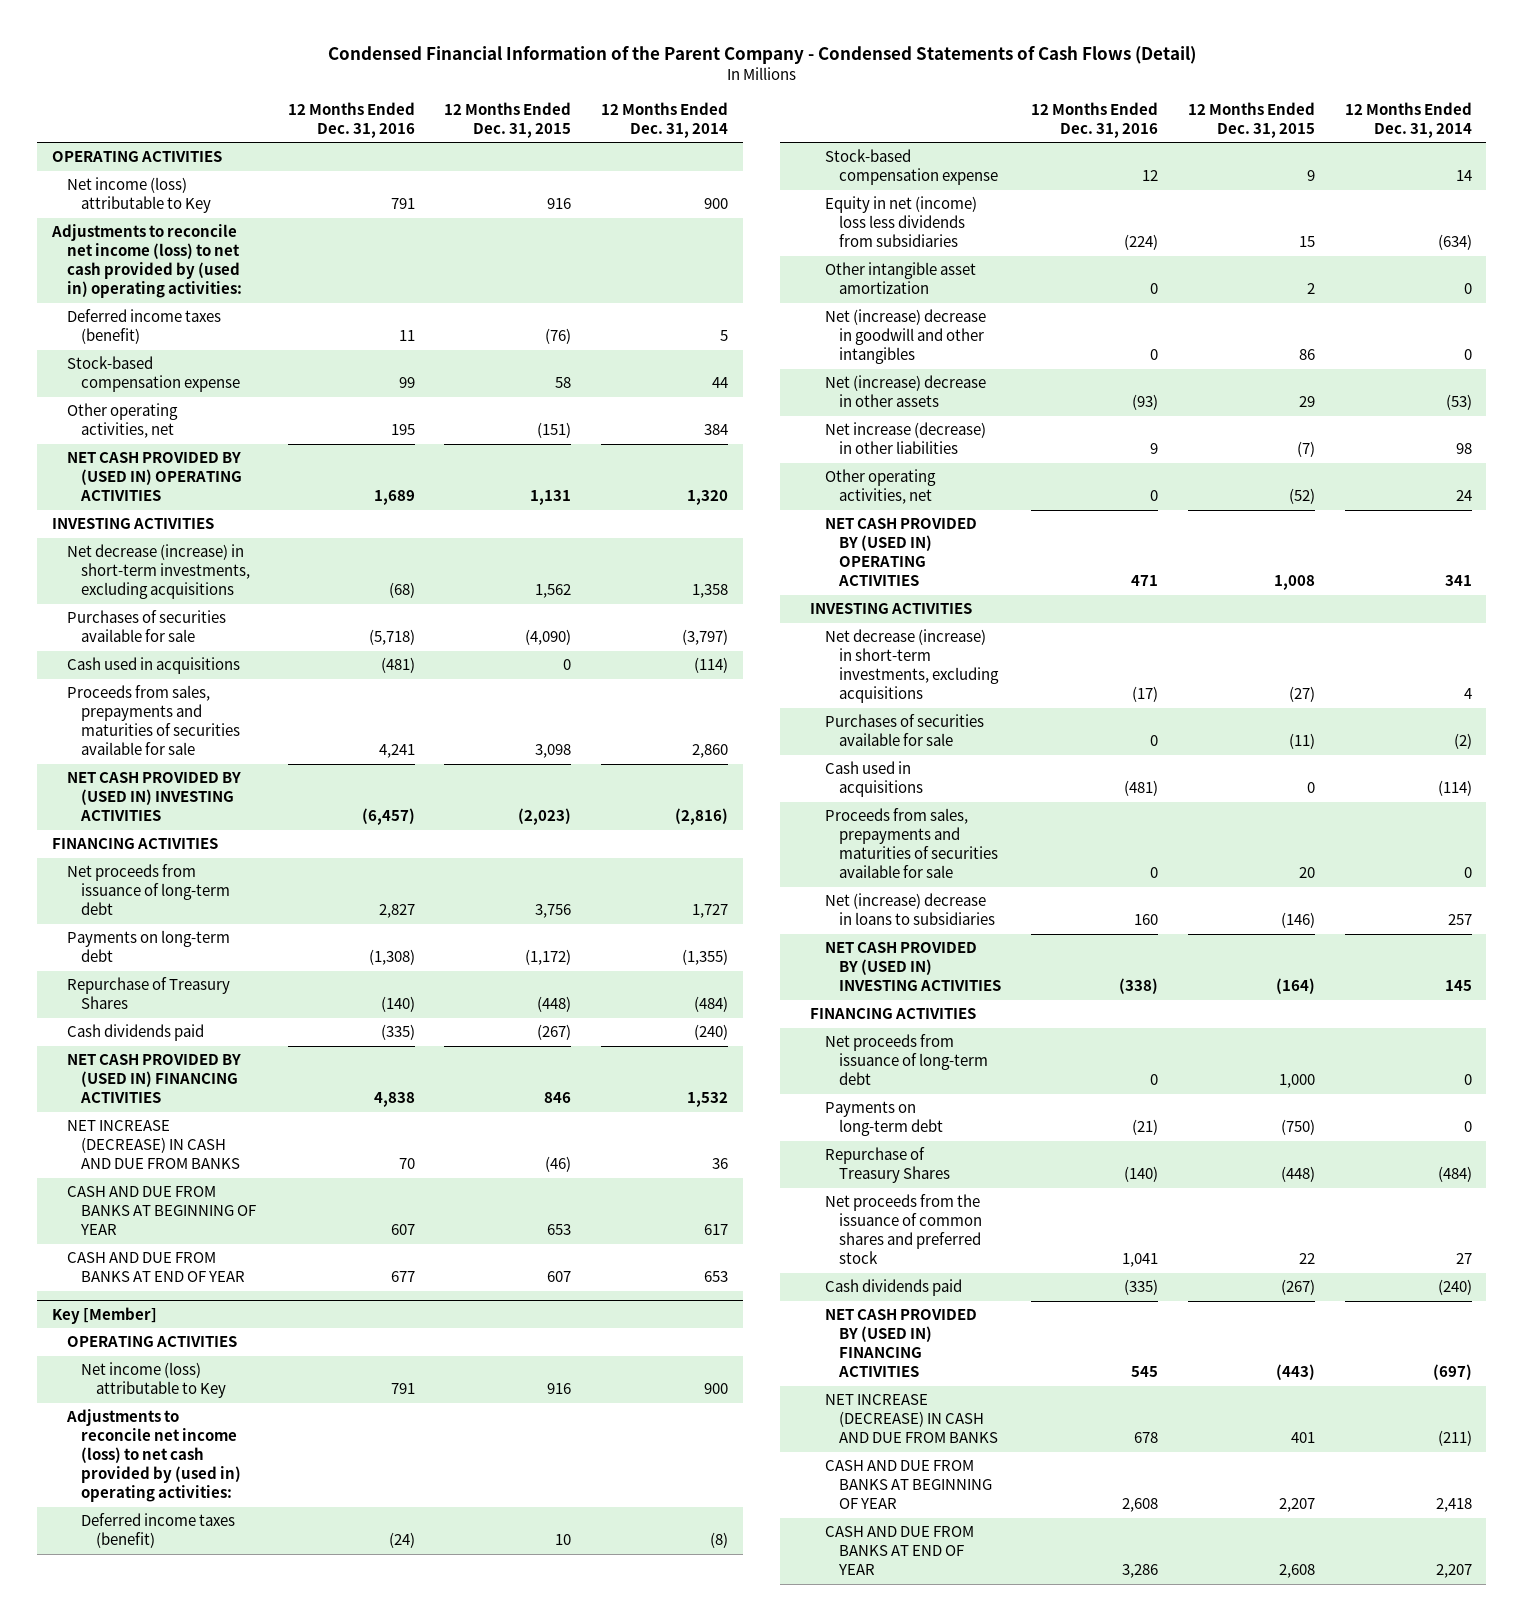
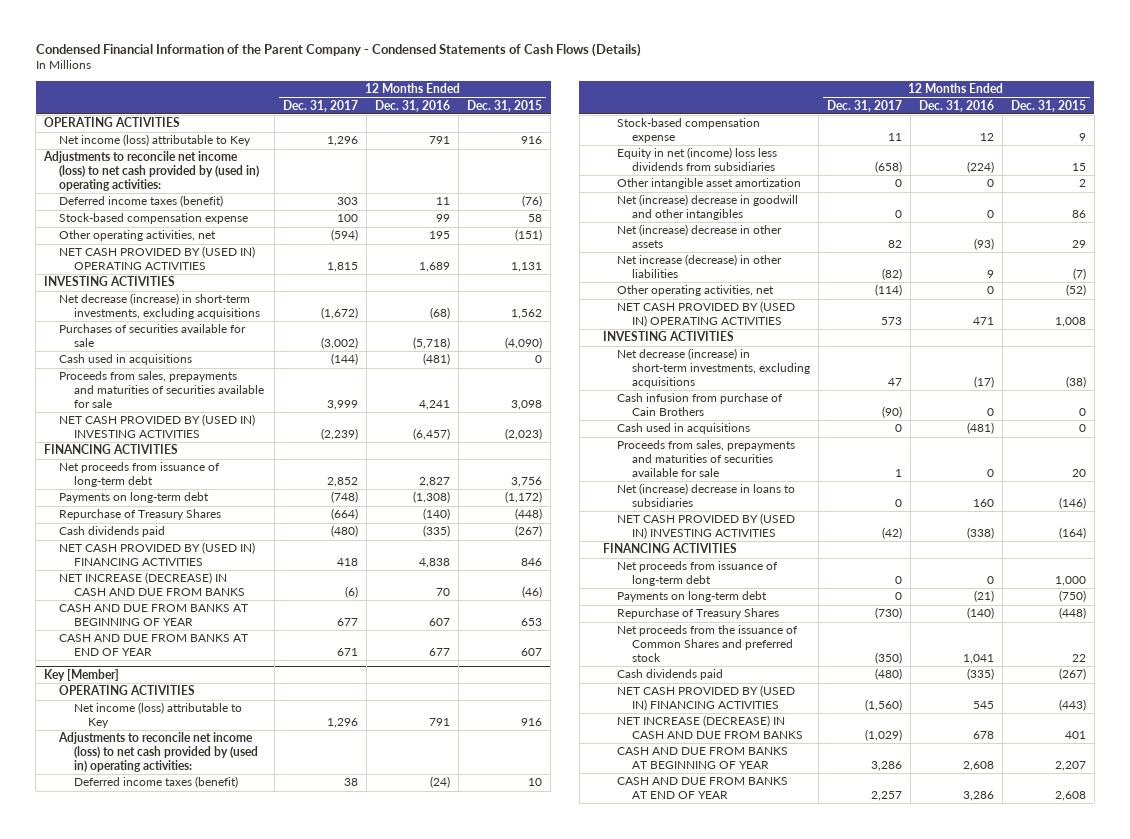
[327,46,1196,65] Condensed Financial Information of the Parent Company - Condensed Statements of Cash Flows (Detail) -> [35,42,641,57] Condensed Financial Information of the Parent Company - Condensed Statements of Cash Flows (Details)
[601,101,729,138] 12 Months Ended Dec. 31, 2014 -> none
none -> [283,99,359,112] Dec. 31, 2017
[824,714,984,747] Purchases of securities available for sale -> none
[1288,686,1315,703] (27) -> [1065,375,1086,388] (38)
none -> [617,393,784,416] Cash infusion from purchase of Cain Brothers
[824,1194,983,1265] Net proceeds from the issuance of common shares and preferred stock -> [617,625,799,662] Net proceeds from the issuance of Common Shares and preferred stock

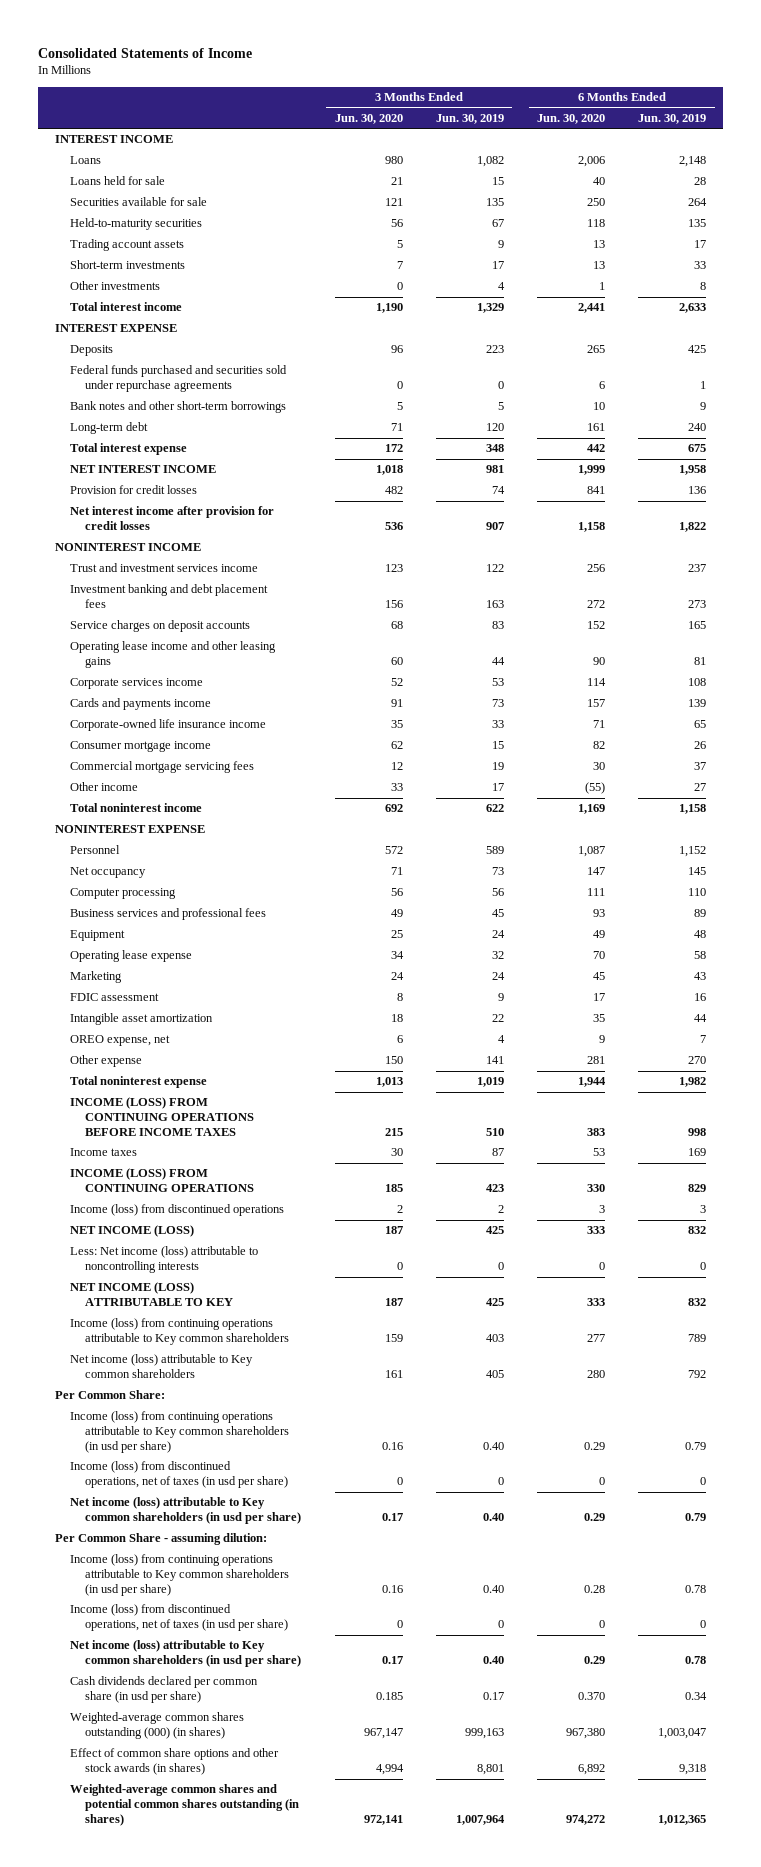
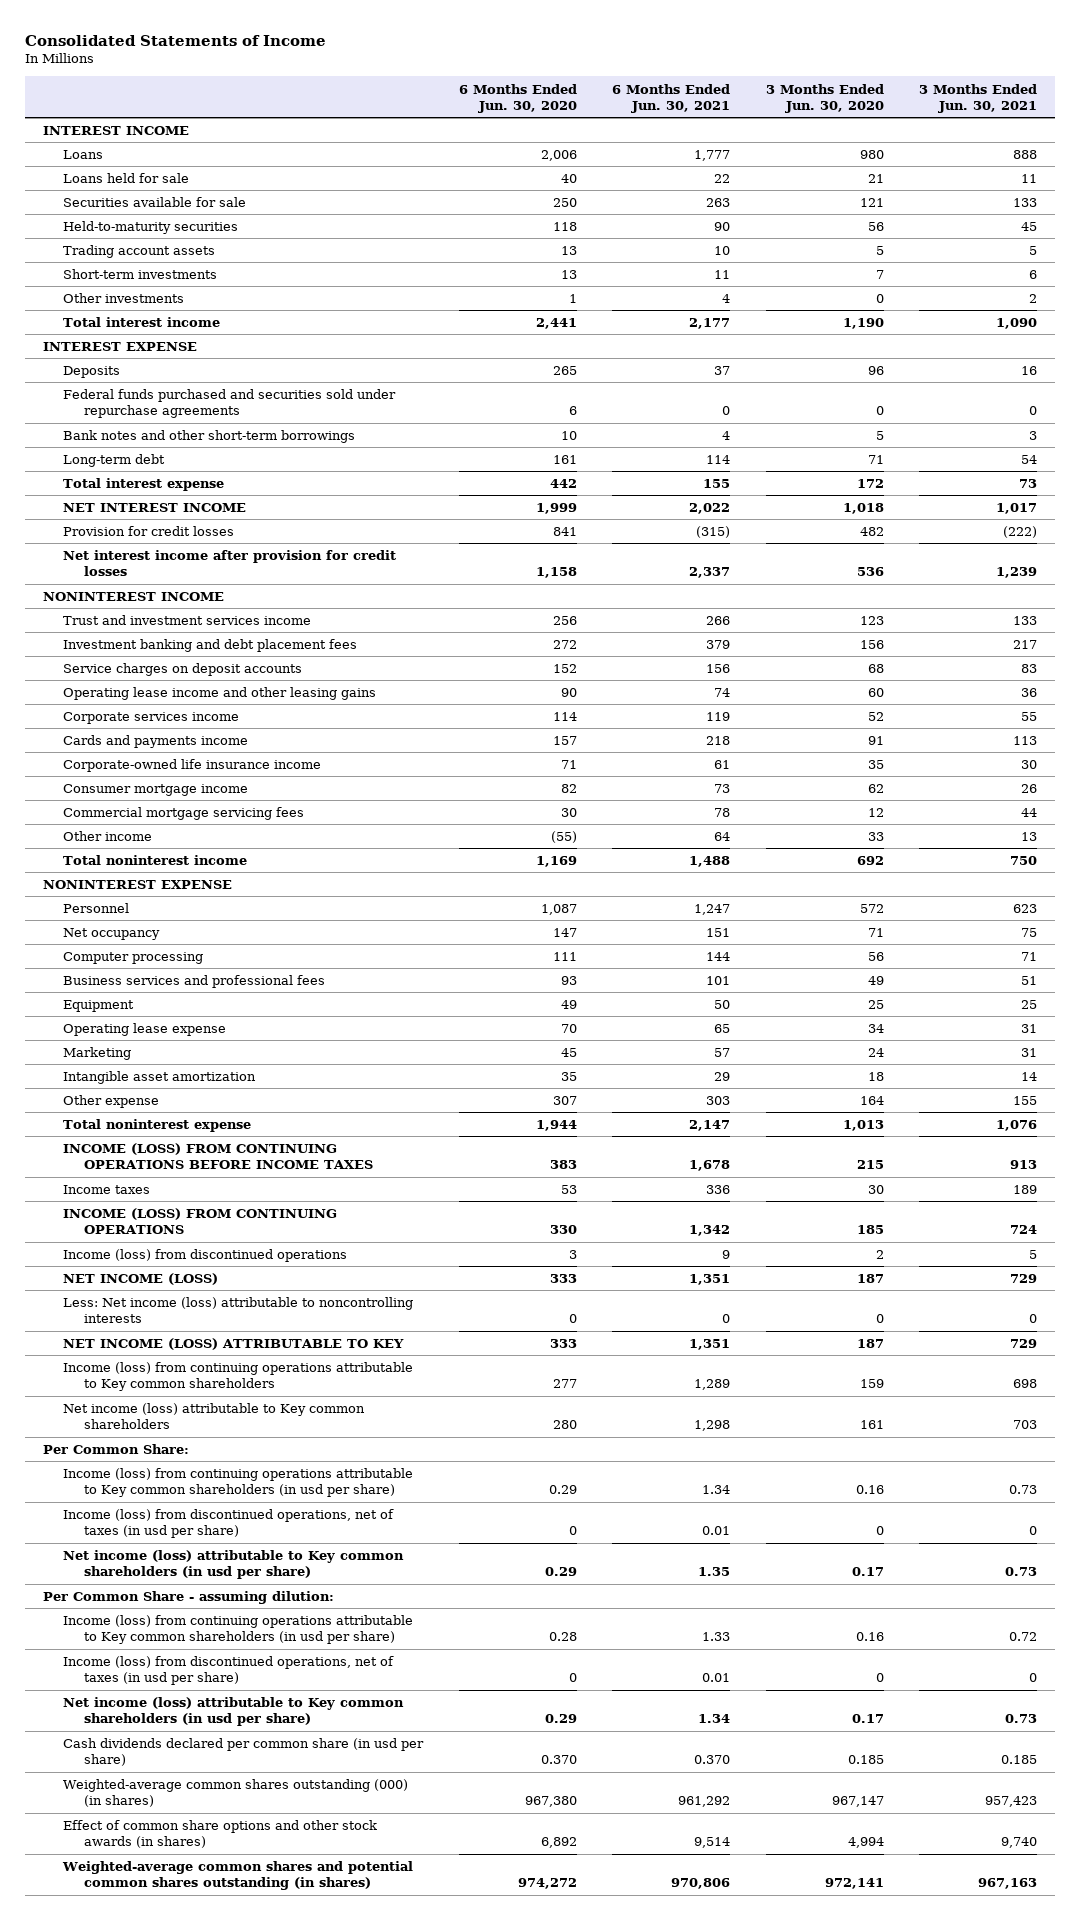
[435,113,504,124] Jun. 30, 2019 -> none
[638,113,707,124] Jun. 30, 2019 -> none
none -> [612,83,731,113] 6 Months Ended Jun. 30, 2021
none -> [918,83,1037,113] 3 Months Ended Jun. 30, 2021
[70,993,160,1002] FDIC assessment -> none
[70,1035,171,1047] OREO expense, net -> none
[384,1056,403,1065] 150 -> [859,1096,884,1106] 164
[587,1056,606,1065] 281 -> [552,1096,577,1106] 307

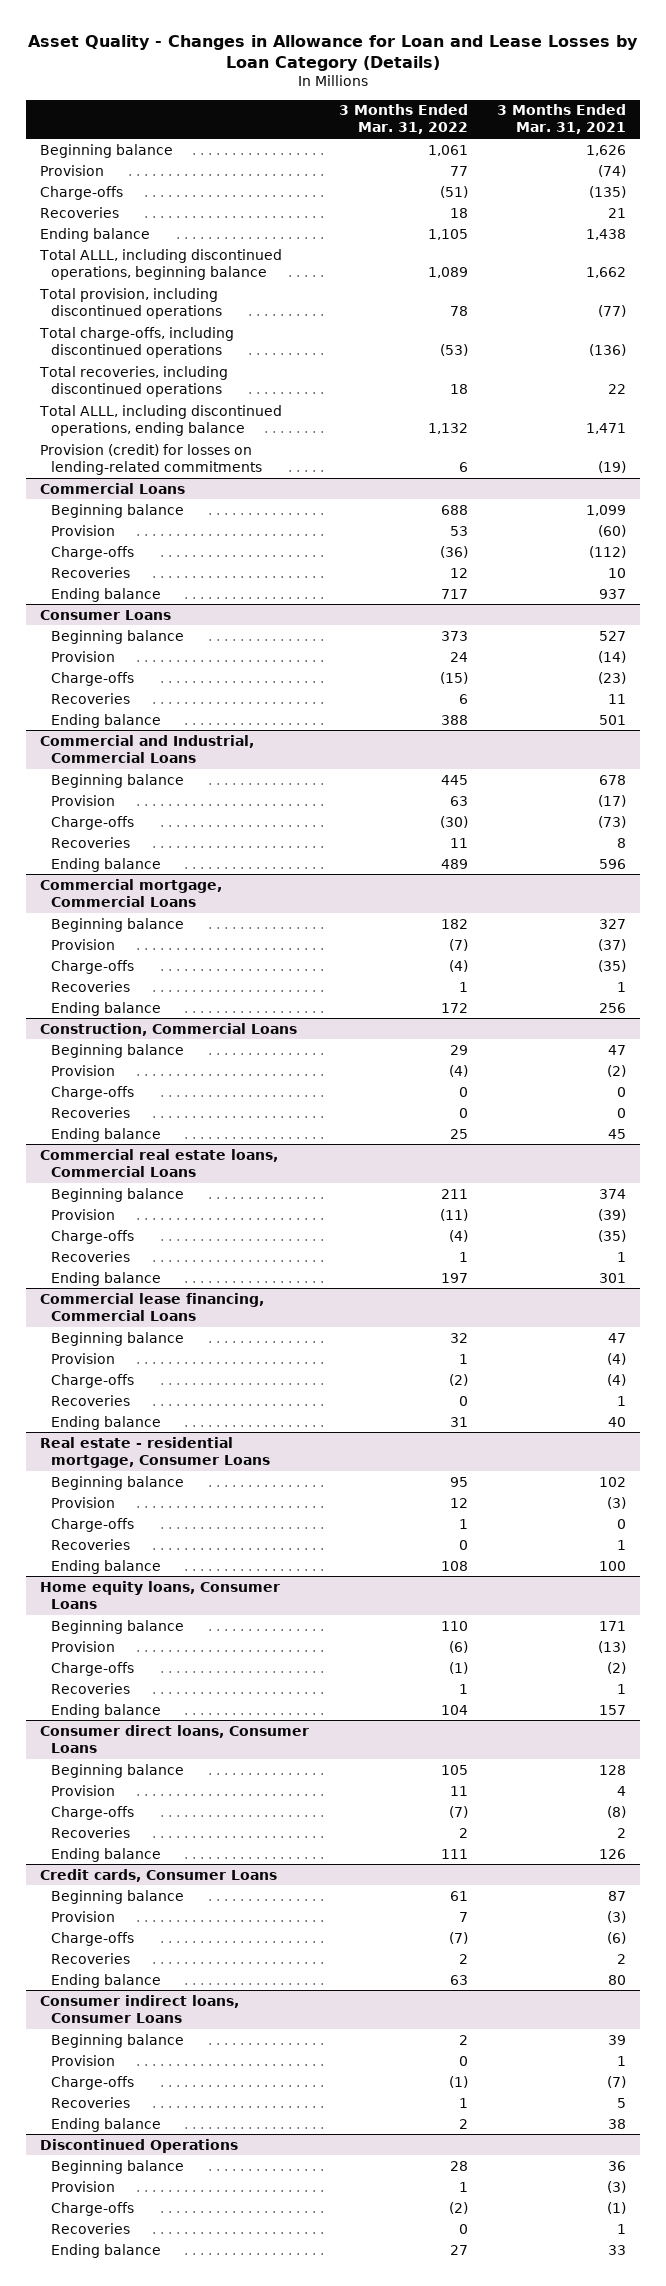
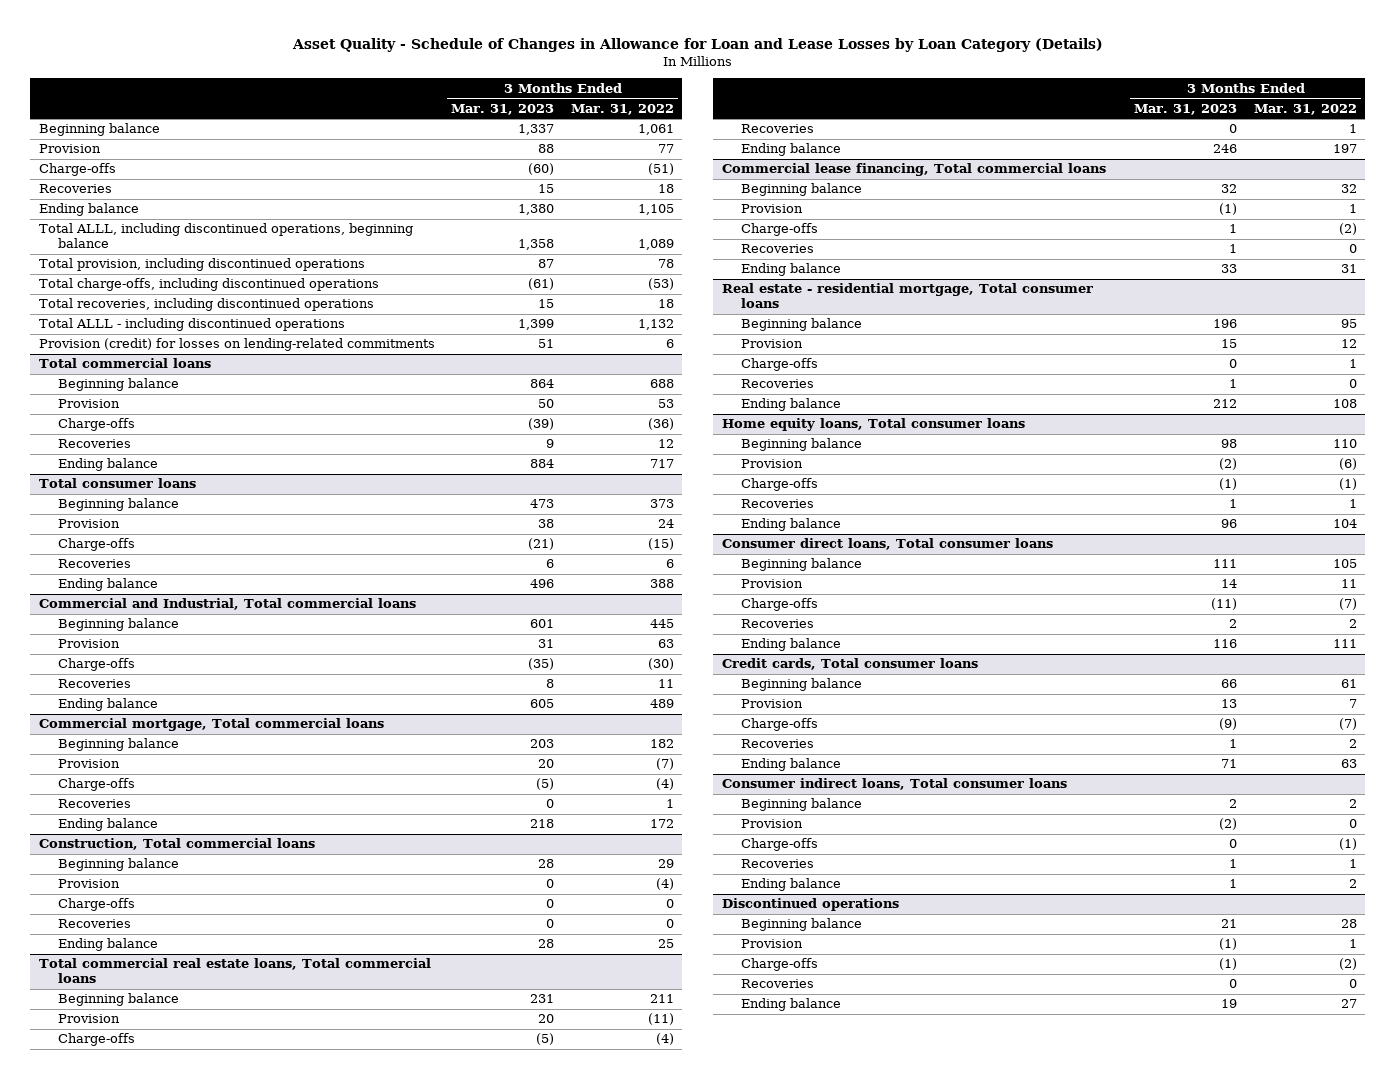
[28,34,639,71] Asset Quality - Changes in Allowance for Loan and Lease Losses by Loan Category (Details) -> [291,38,1103,53] Asset Quality - Schedule of Changes in Allowance for Loan and Lease Losses by Loan Category (Details)
[496,104,626,135] 3 Months Ended Mar. 31, 2021 -> none
none -> [451,103,555,115] Mar. 31, 2023
[39,404,283,436] Total ALLL, including discontinued operations, ending balance -> [38,318,345,332] Total ALLL - including discontinued operations
[40,482,186,494] Commercial Loans -> [38,358,211,369] Total commercial loans
[40,609,172,620] Consumer Loans -> [38,478,196,489] Total consumer loans
[40,734,255,763] Commercial and Industrial, Commercial Loans -> [38,598,416,611] Commercial and Industrial, Total commercial loans
[40,878,223,907] Commercial mortgage, Commercial Loans -> [38,718,384,732] Commercial mortgage, Total commercial loans
[40,1022,298,1036] Construction, Commercial Loans -> [38,838,315,851] Construction, Total commercial loans
[40,1148,279,1177] Commercial real estate loans, Commercial Loans -> [38,958,431,984] Total commercial real estate loans, Total commercial loans
[40,1292,265,1321] Commercial lease financing, Commercial Loans -> [721,163,1106,177] Commercial lease financing, Total commercial loans
[40,1436,270,1468] Real estate - residential mortgage, Consumer Loans -> [721,283,1093,309] Real estate - residential mortgage, Total consumer loans
[40,1580,281,1609] Home equity loans, Consumer Loans -> [721,418,1025,432] Home equity loans, Total consumer loans
[40,1724,310,1753] Consumer direct loans, Consumer Loans -> [721,538,1053,551] Consumer direct loans, Total consumer loans
[40,1868,278,1882] Credit cards, Consumer Loans -> [721,658,978,671] Credit cards, Total consumer loans
[40,1994,240,2023] Consumer indirect loans, Consumer Loans -> [721,778,1067,791] Consumer indirect loans, Total consumer loans
[40,2138,239,2153] Discontinued Operations -> [721,898,899,912] Discontinued operations

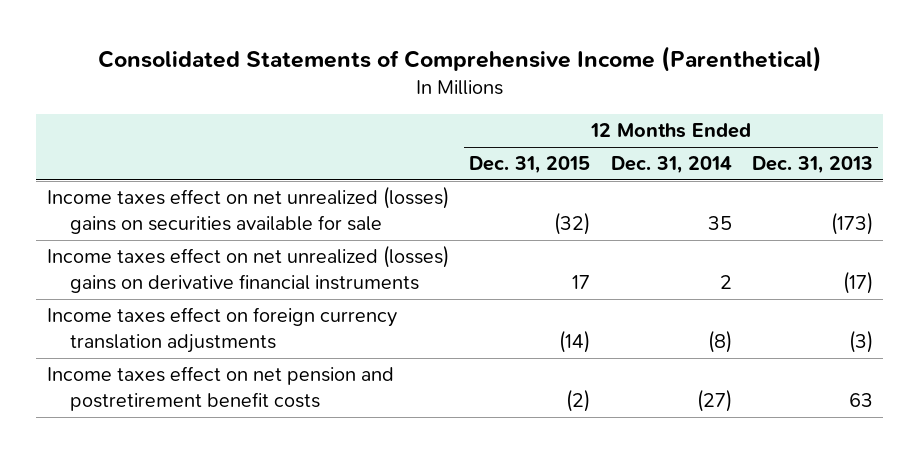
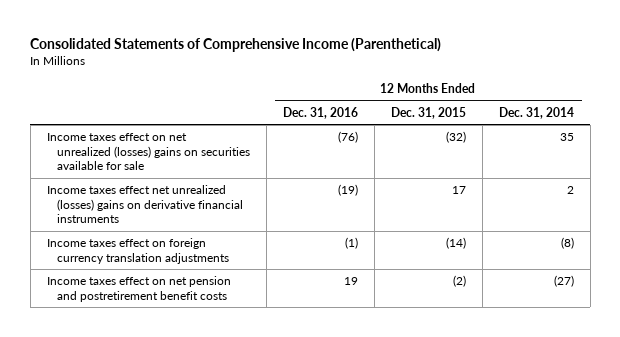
[752,156,874,175] Dec. 31, 2013 -> none
none -> [282,106,358,119] Dec. 31, 2016
[46,245,449,293] Income taxes effect on net unrealized (losses) gains on derivative financial instruments -> [46,185,244,224] Income taxes effect net unrealized (losses) gains on derivative financial instruments

